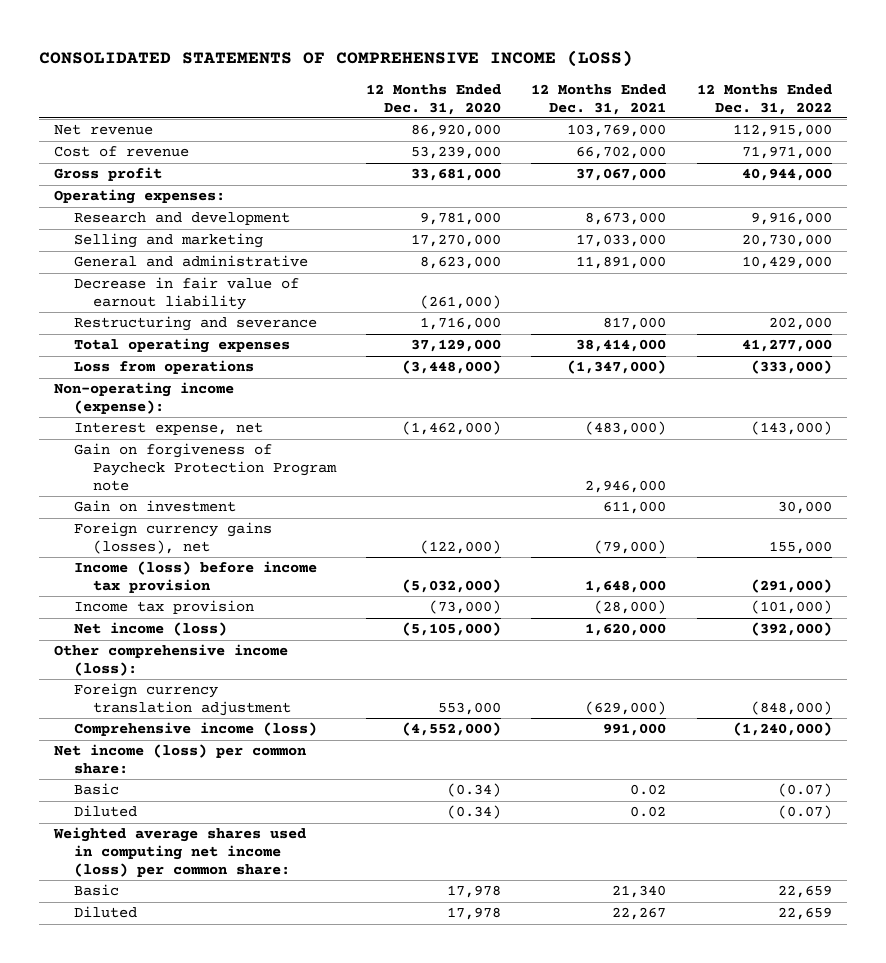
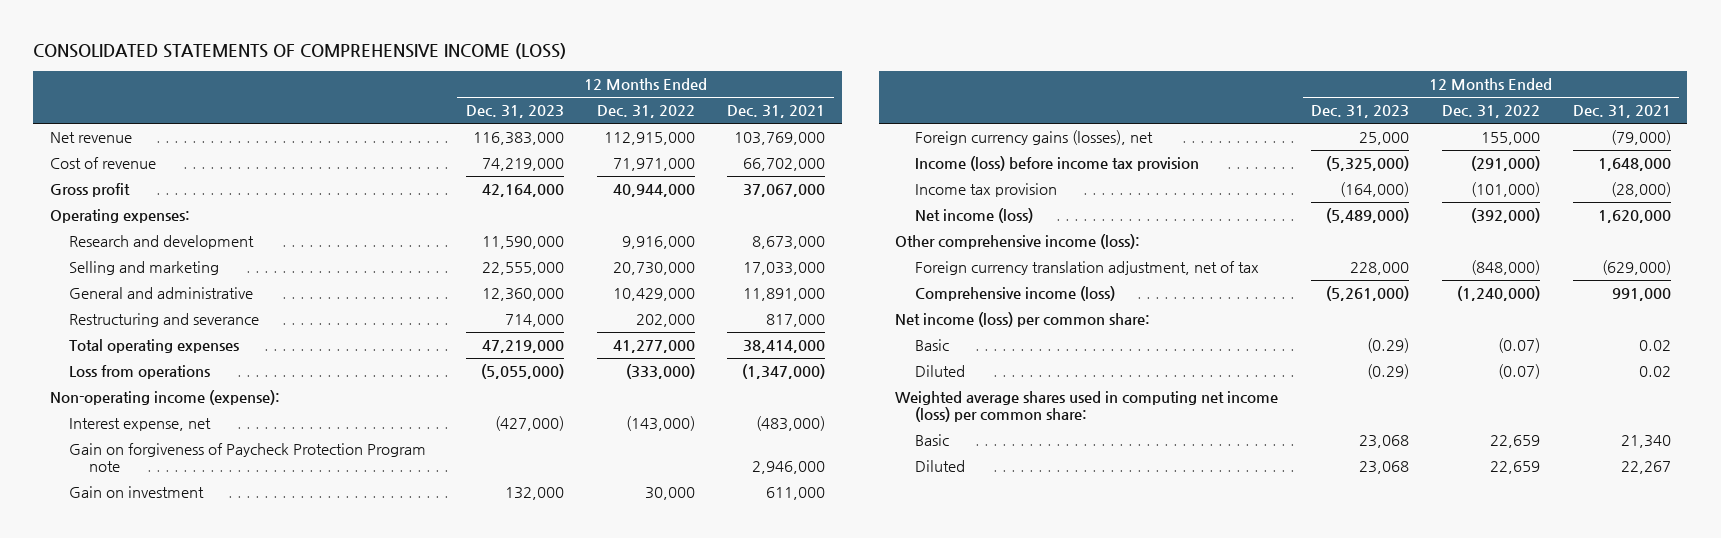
[366,83,502,115] 12 Months Ended Dec. 31, 2020 -> none
none -> [465,105,564,119] Dec. 31, 2023
[73,277,299,311] Decrease in fair value of earnout liability -> none
[73,683,291,717] Foreign currency translation adjustment -> [914,261,1259,276] Foreign currency translation adjustment, net of tax

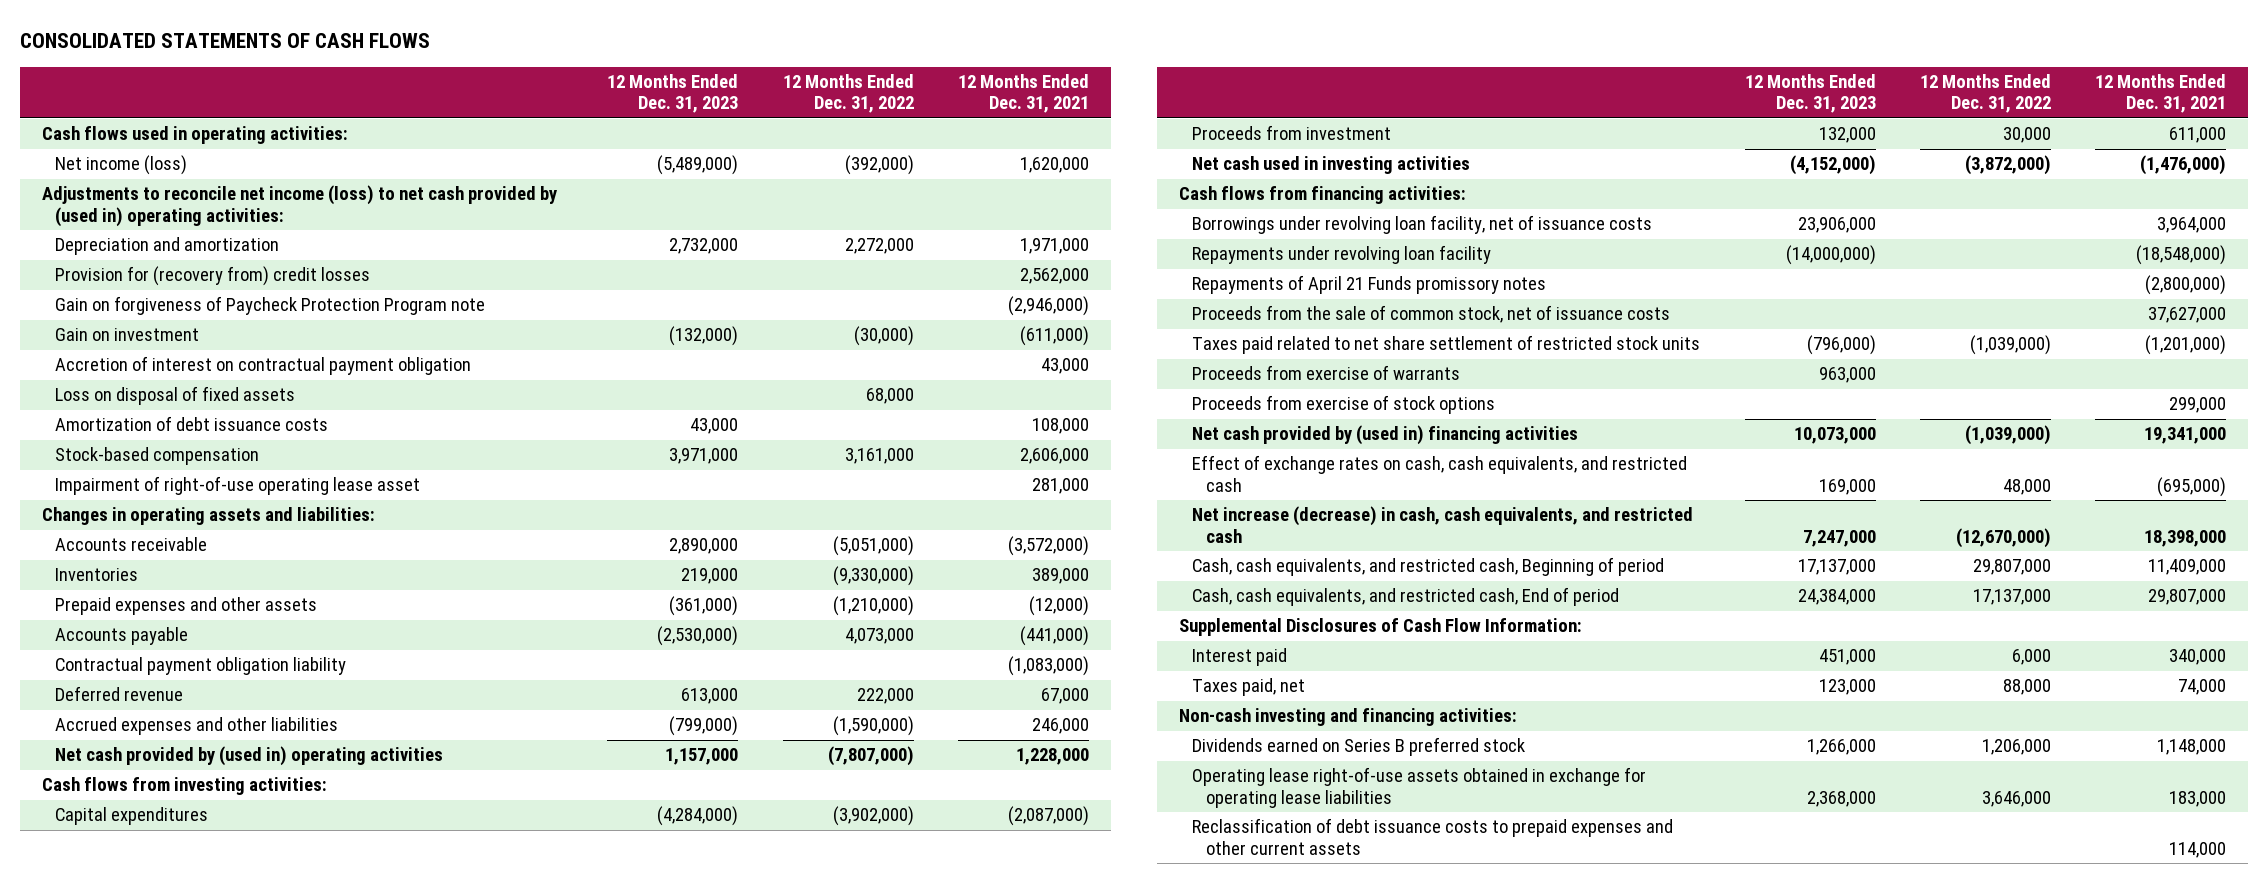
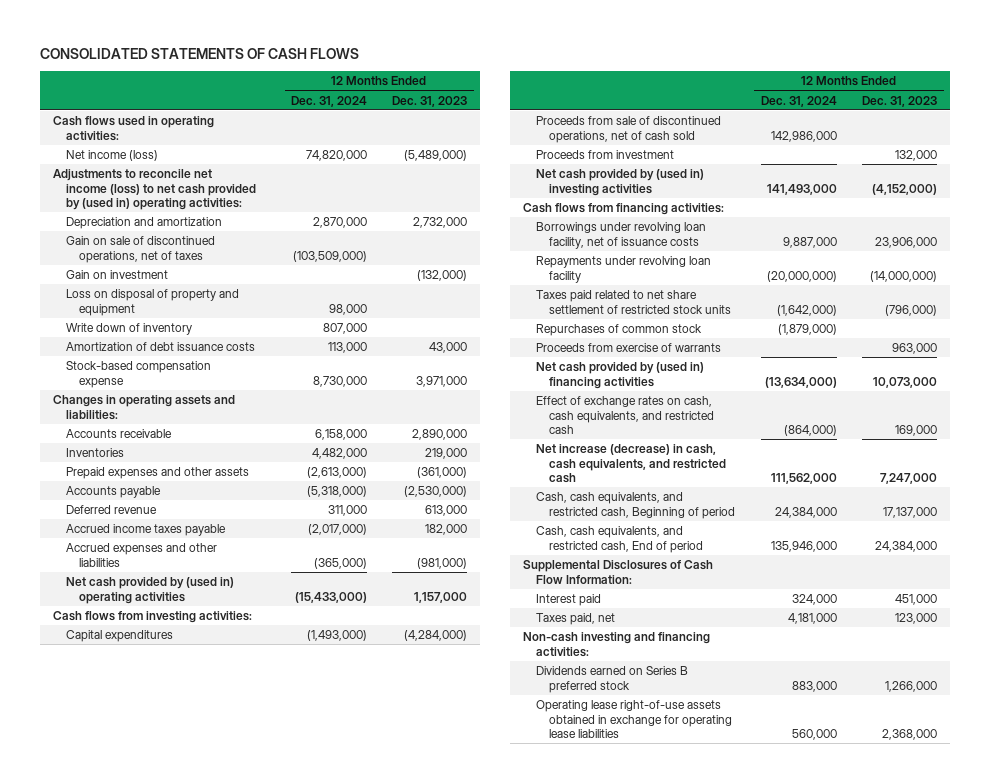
[782,74,914,114] 12 Months Ended Dec. 31, 2022 -> none
[957,74,1089,114] 12 Months Ended Dec. 31, 2021 -> none
none -> [290,95,367,107] Dec. 31, 2024
[55,266,371,287] Provision for (recovery from) credit losses -> none
[55,296,486,316] Gain on forgiveness of Paycheck Protection Program note -> none
none -> [66,236,216,263] Gain on sale of discontinued operations, net of taxes
[55,356,472,376] Accretion of interest on contractual payment obligation -> none
[55,386,296,406] Loss on disposal of fixed assets -> none
none -> [66,289,240,316] Loss on disposal of property and equipment
none -> [66,323,193,336] Write down of inventory
[55,476,421,496] Impairment of right-of-use operating lease asset -> none
[55,447,260,466] Stock-based compensation -> [66,361,212,388] Stock-based compensation expense
[55,657,347,676] Contractual payment obligation liability -> none
none -> [66,524,227,537] Accrued income taxes payable
[669,716,739,737] (799,000) -> [417,557,468,569] (981,000)
none -> [536,116,722,143] Proceeds from sale of discontinued operations, net of cash sold
[1192,156,1471,175] Net cash used in investing activities -> [536,169,705,196] Net cash provided by (used in) investing activities
[1192,275,1547,295] Repayments of April 21 Funds promissory notes -> none
[1192,305,1671,324] Proceeds from the sale of common stock, net of issuance costs -> none
none -> [536,324,703,337] Repurchases of common stock
[1192,395,1496,415] Proceeds from exercise of stock options -> none
[1192,818,1674,855] Reclassification of debt issuance costs to prepaid expenses and other current assets -> none

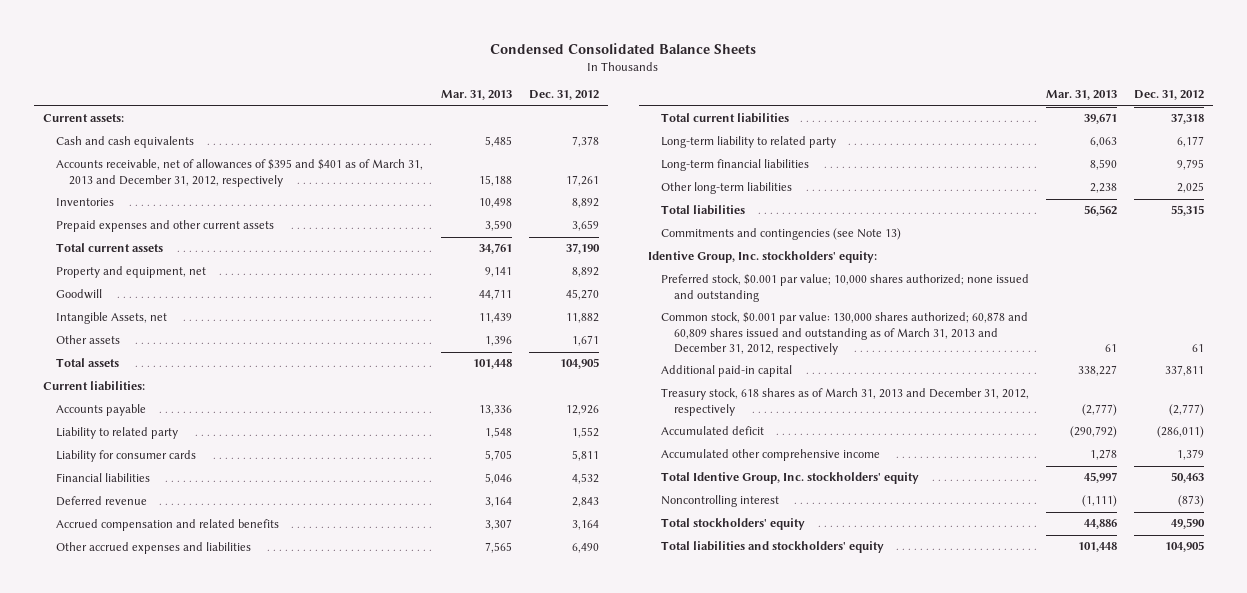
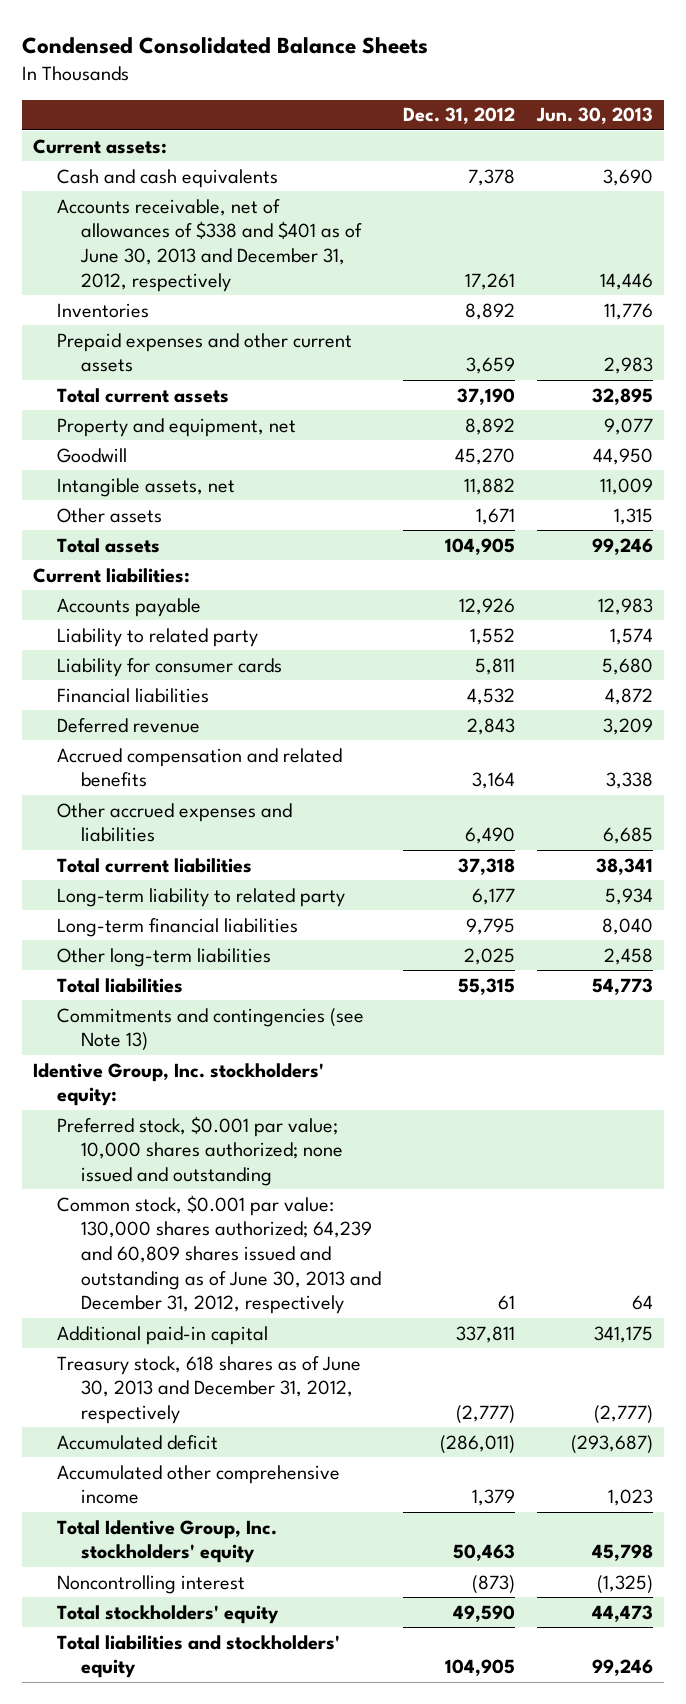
[441,90,513,101] Mar. 31, 2013 -> none
none -> [535,107,653,125] Jun. 30, 2013
[55,159,423,187] Accounts receivable, net of allowances of $395 and $401 as of March 31, 2013 and December 31, 2012, respectively -> [56,198,362,292] Accounts receivable, net of allowances of $338 and $401 as of June 30, 2013 and December 31, 2012, respectively
[55,312,167,325] Intangible Assets, net -> [56,477,235,497] Intangible assets, net
[660,312,1028,355] Common stock, $0.001 par value: 130,000 shares authorized; 60,878 and 60,809 shares issued and outstanding as of March 31, 2013 and December 31, 2012, respectively -> [56,1194,381,1315] Common stock, $0.001 par value: 130,000 shares authorized; 64,239 and 60,809 shares issued and outstanding as of June 30, 2013 and December 31, 2012, respectively
[660,388,1029,416] Treasury stock, 618 shares as of March 31, 2013 and December 31, 2012, respectively -> [56,1355,361,1424] Treasury stock, 618 shares as of June 30, 2013 and December 31, 2012, respectively

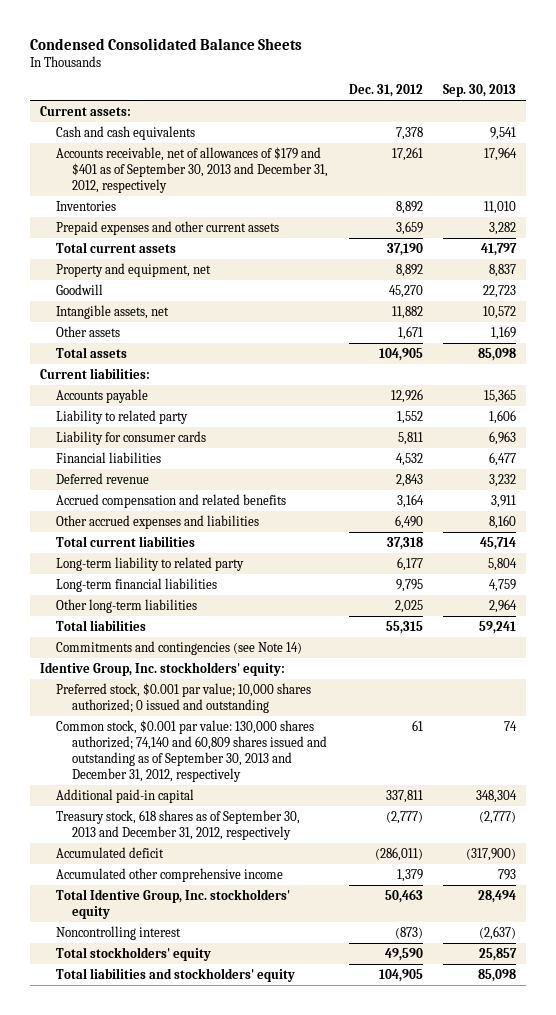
[535,107,653,125] Jun. 30, 2013 -> none
none -> [442,83,516,97] Sep. 30, 2013
[56,198,362,292] Accounts receivable, net of allowances of $338 and $401 as of June 30, 2013 and December 31, 2012, respectively -> [56,146,329,193] Accounts receivable, net of allowances of $179 and $401 as of September 30, 2013 and December 31, 2012, respectively
[56,1007,364,1052] Commitments and contingencies (see Note 13) -> [56,640,303,655] Commitments and contingencies (see Note 14)
[56,1115,343,1186] Preferred stock, $0.001 par value; 10,000 shares authorized; none issued and outstanding -> [56,682,312,713] Preferred stock, $0.001 par value; 10,000 shares authorized; 0 issued and outstanding
[56,1194,381,1315] Common stock, $0.001 par value: 130,000 shares authorized; 64,239 and 60,809 shares issued and outstanding as of June 30, 2013 and December 31, 2012, respectively -> [56,719,328,782] Common stock, $0.001 par value: 130,000 shares authorized; 74,140 and 60,809 shares issued and outstanding as of September 30, 2013 and December 31, 2012, respectively
[56,1355,361,1424] Treasury stock, 618 shares as of June 30, 2013 and December 31, 2012, respectively -> [56,809,301,840] Treasury stock, 618 shares as of September 30, 2013 and December 31, 2012, respectively

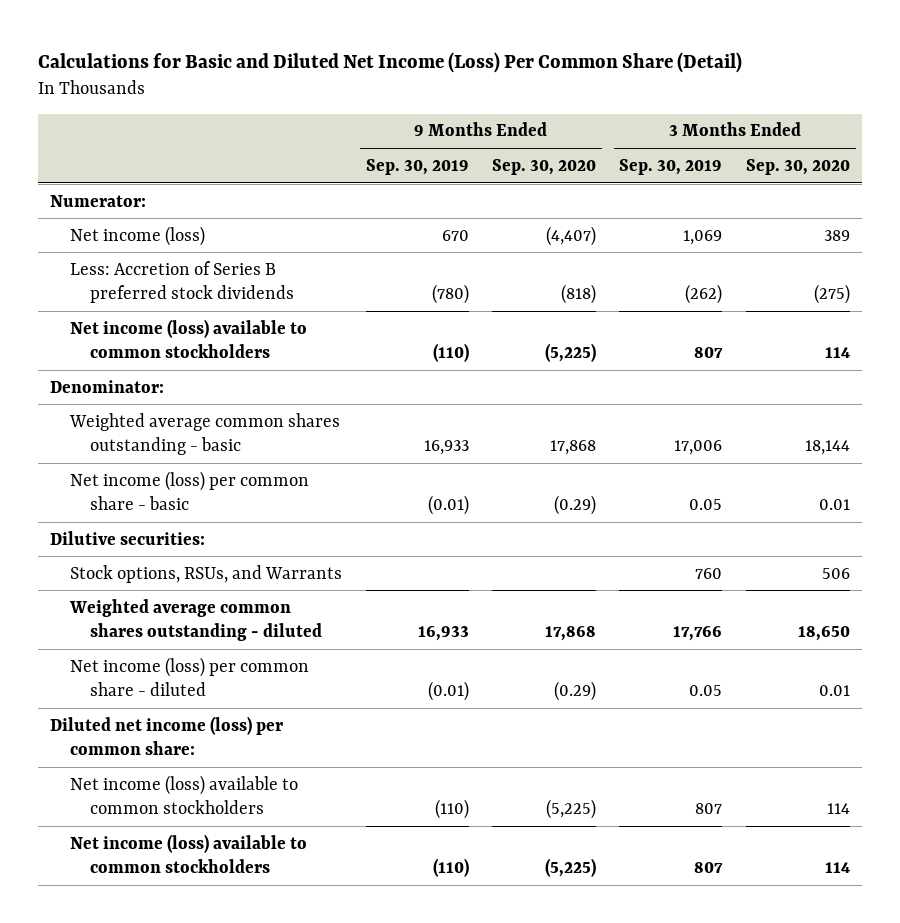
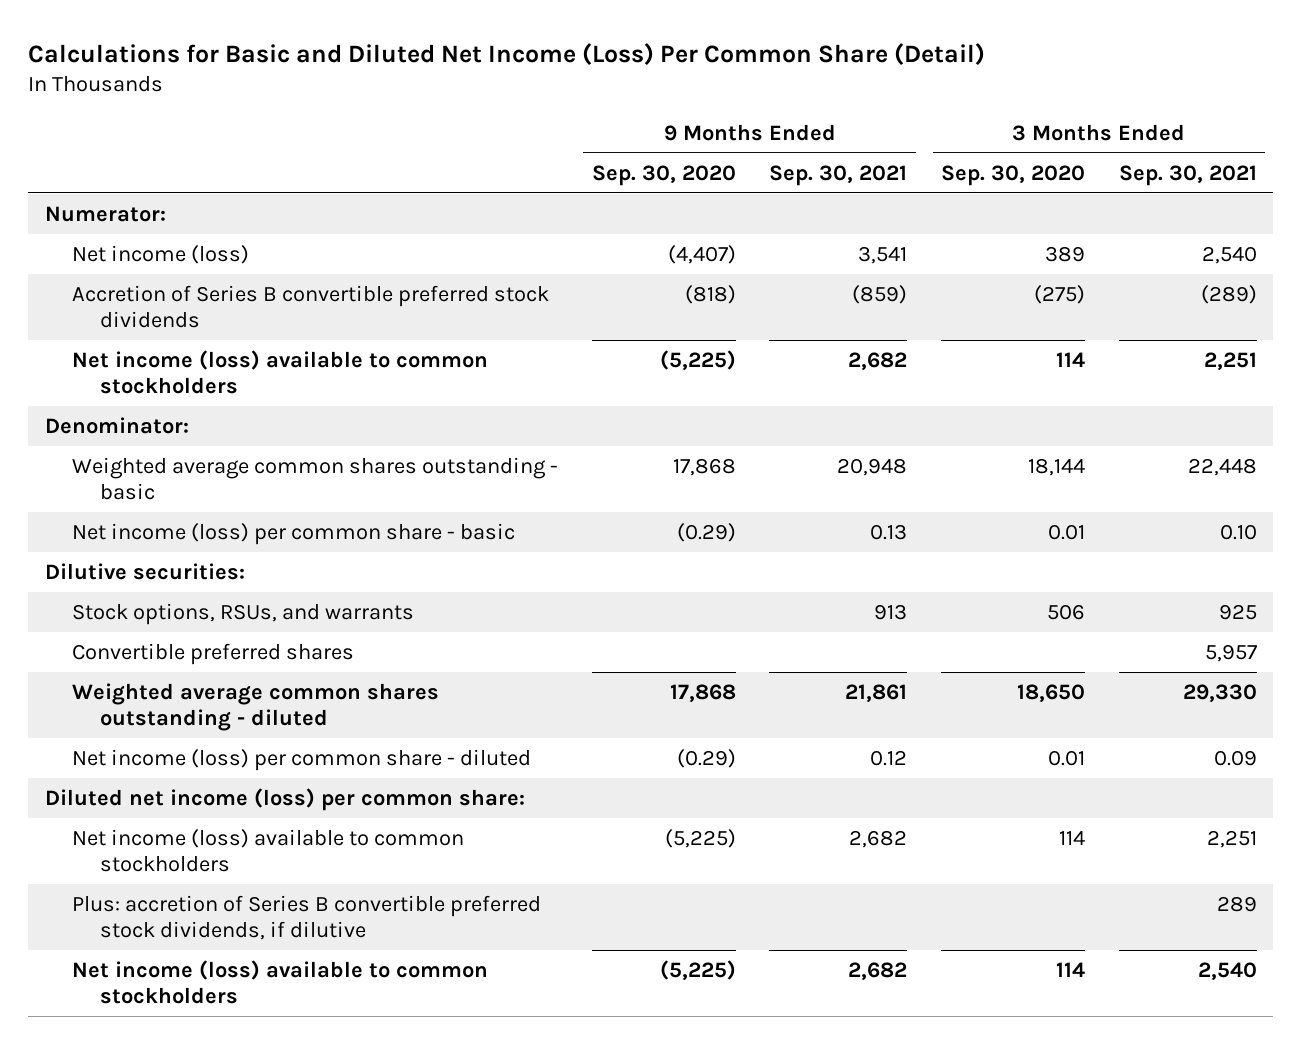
[365,158,469,175] Sep. 30, 2019 -> none
[619,158,723,175] Sep. 30, 2019 -> none
none -> [769,164,908,186] Sep. 30, 2021
none -> [1118,164,1257,186] Sep. 30, 2021
[70,260,295,304] Less: Accretion of Series B preferred stock dividends -> [72,284,550,328] Accretion of Series B convertible preferred stock dividends
[70,564,343,583] Stock options, RSUs, and Warrants -> [72,602,415,625] Stock options, RSUs, and warrants
none -> [72,642,355,665] Convertible preferred shares
none -> [72,894,542,940] Plus: accretion of Series B convertible preferred stock dividends, if dilutive

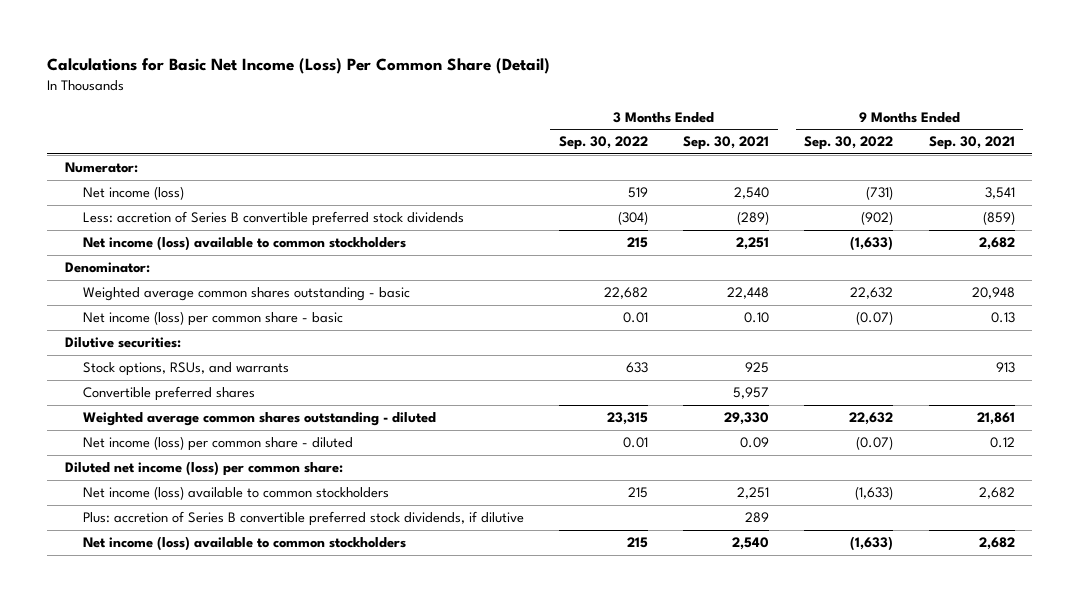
[27,42,985,65] Calculations for Basic and Diluted Net Income (Loss) Per Common Share (Detail) -> [47,58,551,75] Calculations for Basic Net Income (Loss) Per Common Share (Detail)
[591,164,736,186] Sep. 30, 2020 -> none
[941,164,1086,186] Sep. 30, 2020 -> none
none -> [559,136,649,151] Sep. 30, 2022
none -> [804,136,894,151] Sep. 30, 2022
[72,284,550,328] Accretion of Series B convertible preferred stock dividends -> [82,211,464,227] Less: accretion of Series B convertible preferred stock dividends

